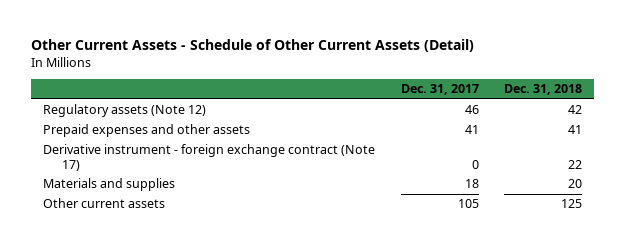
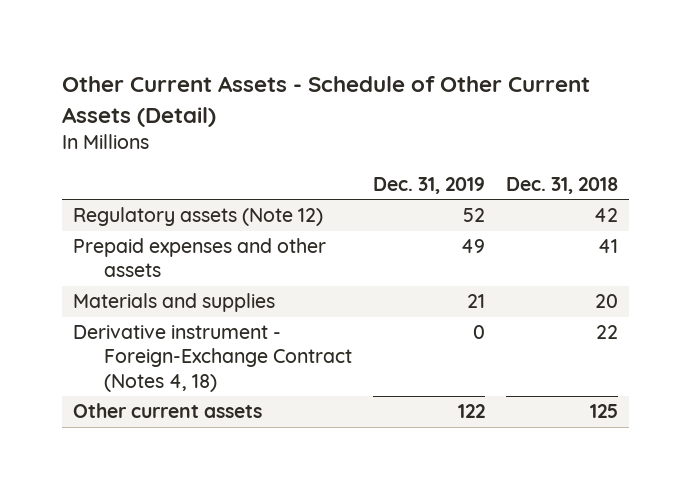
[400,84,479,96] Dec. 31, 2017 -> none
none -> [372,177,485,195] Dec. 31, 2019
[43,144,376,171] Derivative instrument - foreign exchange contract (Note 17) -> none
none -> [72,325,352,392] Derivative instrument - Foreign-Exchange Contract (Notes 4, 18)

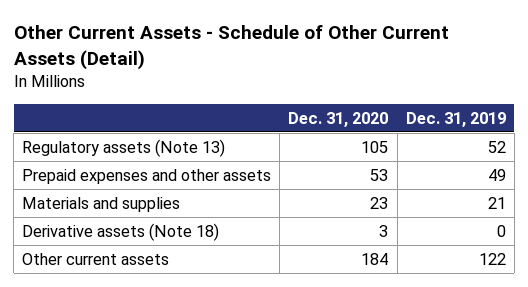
[506,177,619,195] Dec. 31, 2018 -> none
none -> [288,111,389,127] Dec. 31, 2020
[72,207,323,227] Regulatory assets (Note 12) -> [22,139,226,158] Regulatory assets (Note 13)
[72,325,352,392] Derivative instrument - Foreign-Exchange Contract (Notes 4, 18) -> [22,223,220,242] Derivative assets (Note 18)

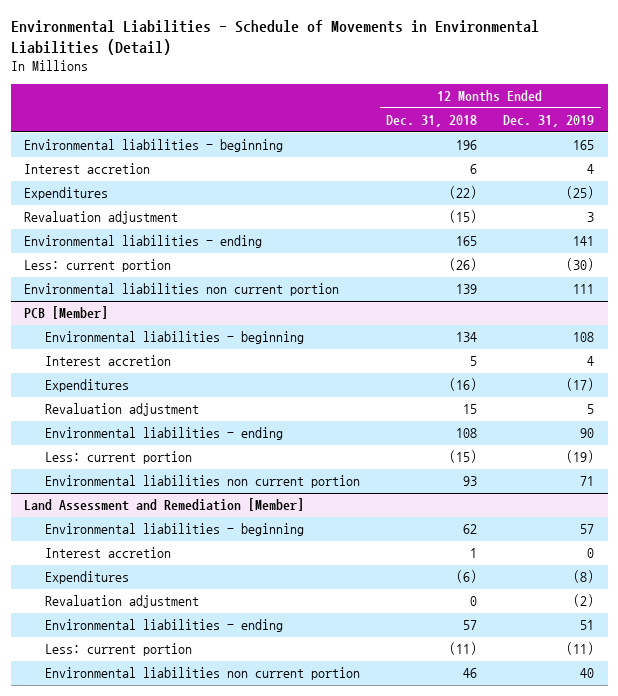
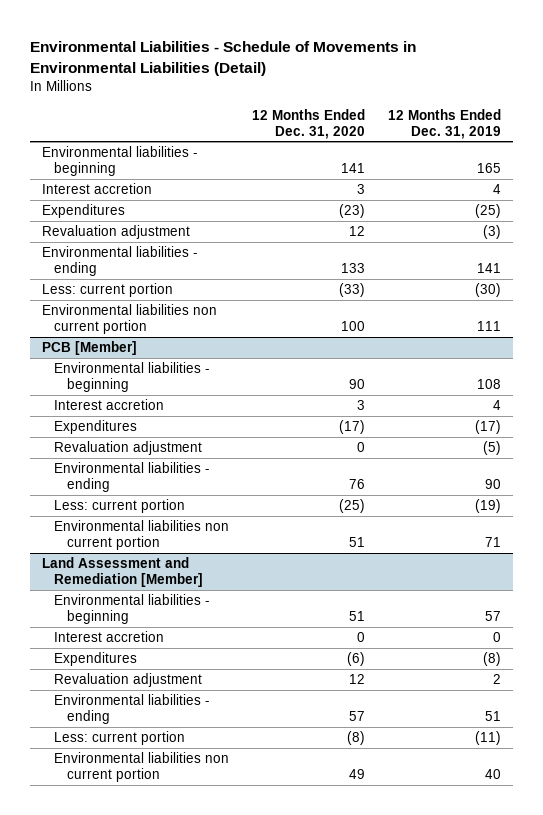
[386,115,478,128] Dec. 31, 2018 -> none
none -> [252,108,366,139] 12 Months Ended Dec. 31, 2020
[587,212,595,223] 3 -> [483,224,502,239] (3)
[587,404,595,415] 5 -> [483,440,502,455] (5)
[573,594,595,608] (2) -> [493,673,502,684] 2

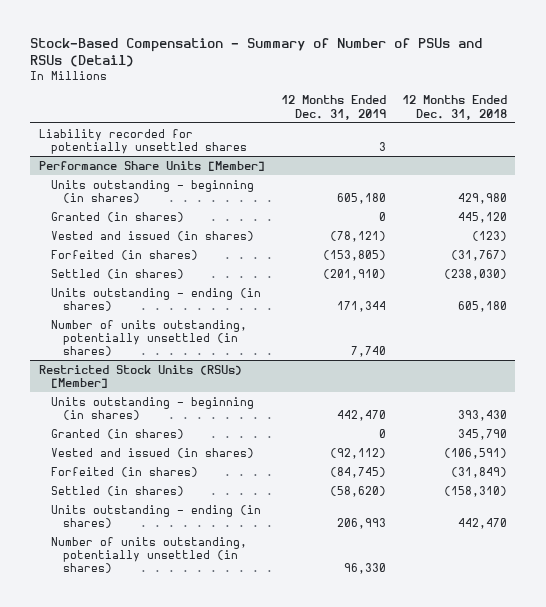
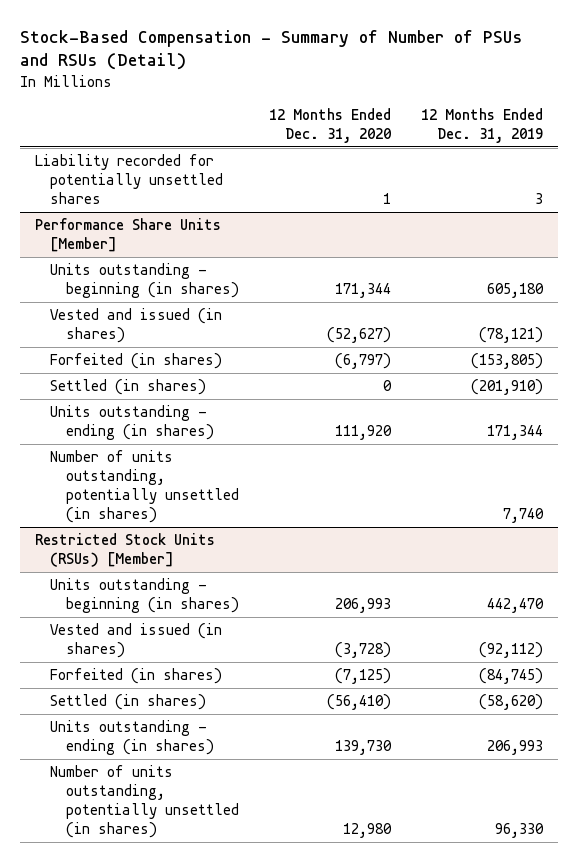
[402,95,508,120] 12 Months Ended Dec. 31, 2018 -> none
none -> [268,108,391,143] 12 Months Ended Dec. 31, 2020
[50,211,184,222] Granted (in shares) -> none
[50,428,184,439] Granted (in shares) -> none

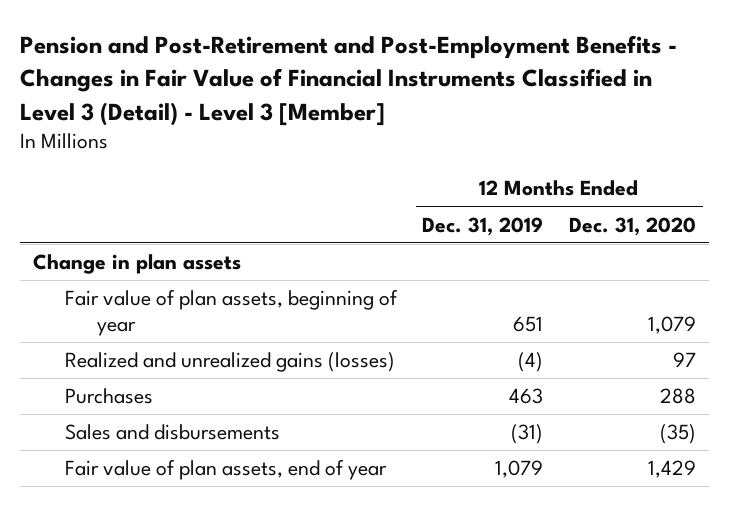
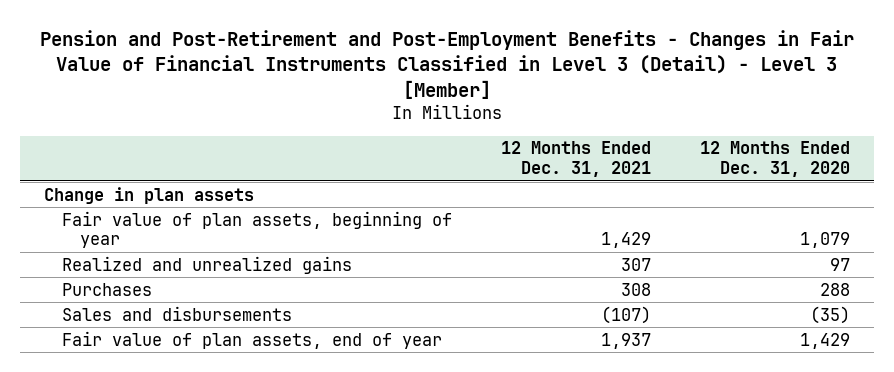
[422,216,544,236] Dec. 31, 2019 -> none
none -> [501,141,652,178] 12 Months Ended Dec. 31, 2021
[64,352,395,373] Realized and unrealized gains (losses) -> [62,255,353,274] Realized and unrealized gains

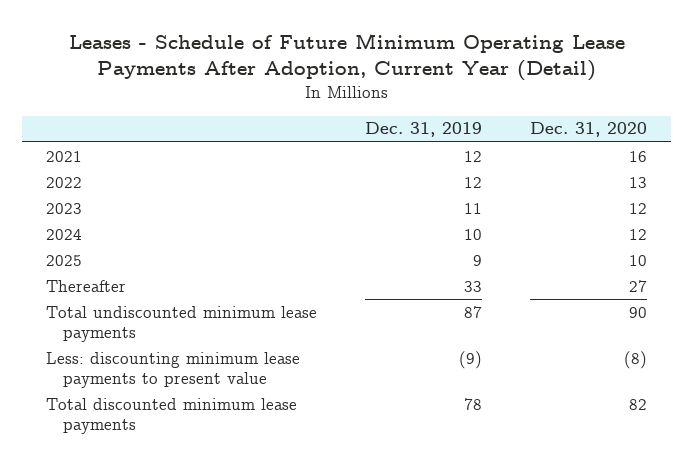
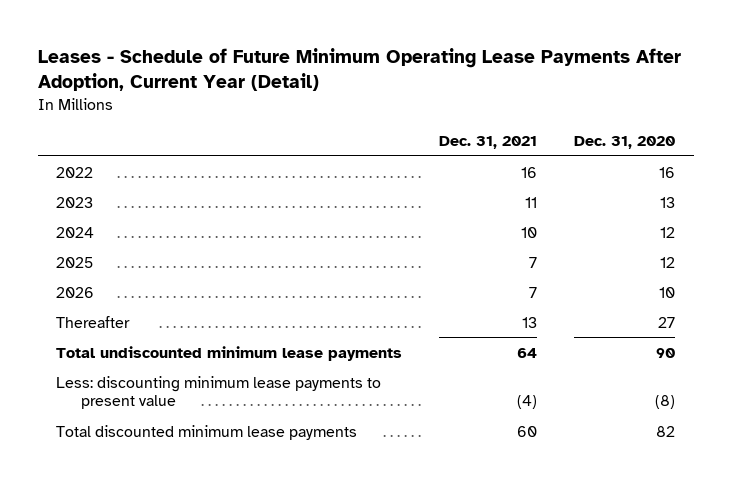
[365,122,483,138] Dec. 31, 2019 -> none
none -> [439,136,538,150] Dec. 31, 2021
[46,202,83,214] 2023 -> none
[46,150,83,162] 2021 -> [56,166,94,178] 2022
[46,176,83,188] 2022 -> [56,196,94,208] 2023
[629,254,648,266] 10 -> [660,256,676,268] 12
none -> [56,286,95,298] 2026

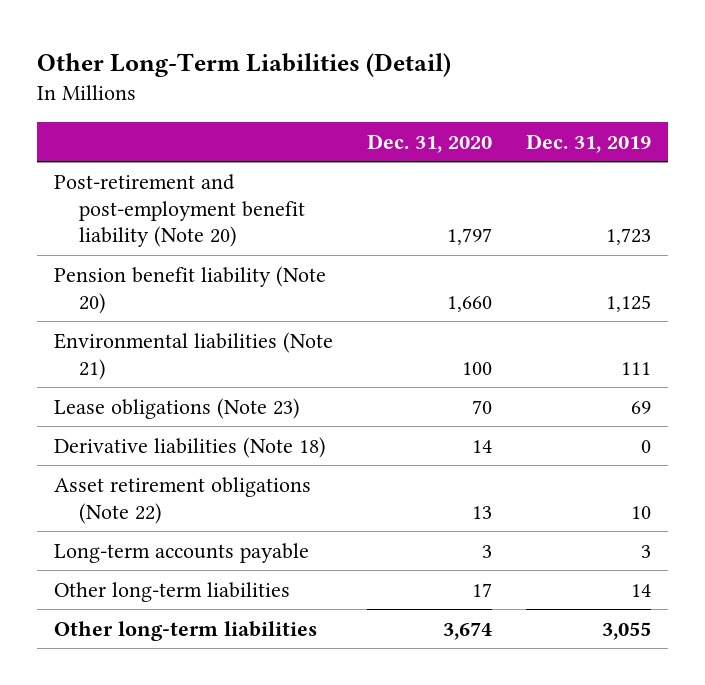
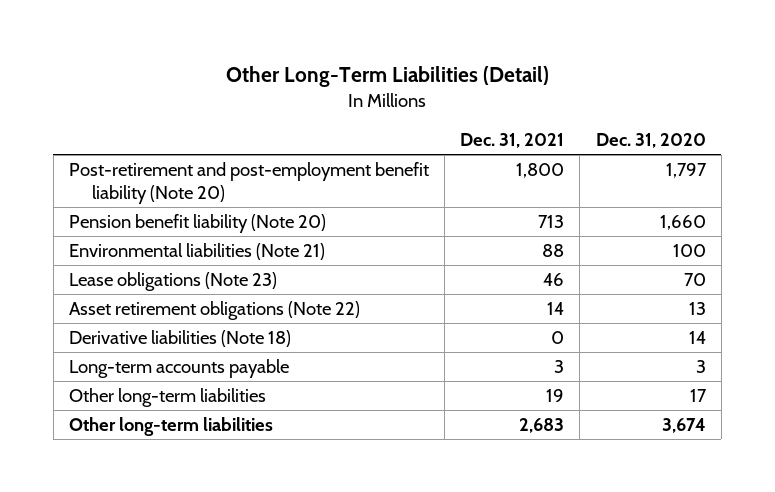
[526,133,652,153] Dec. 31, 2019 -> none
none -> [460,133,565,149] Dec. 31, 2021
[53,436,326,458] Derivative liabilities (Note 18) -> [68,329,291,347] Derivative liabilities (Note 18)

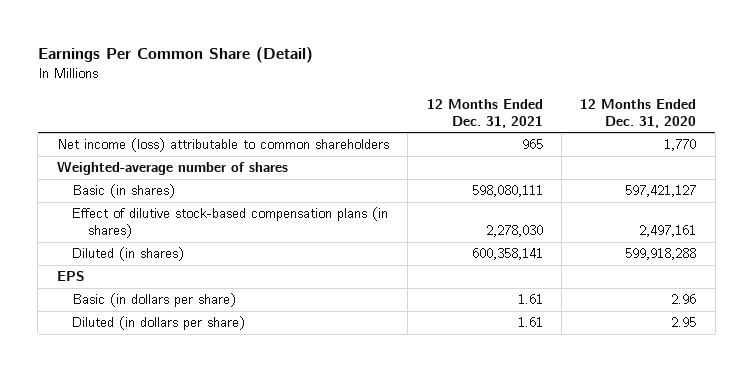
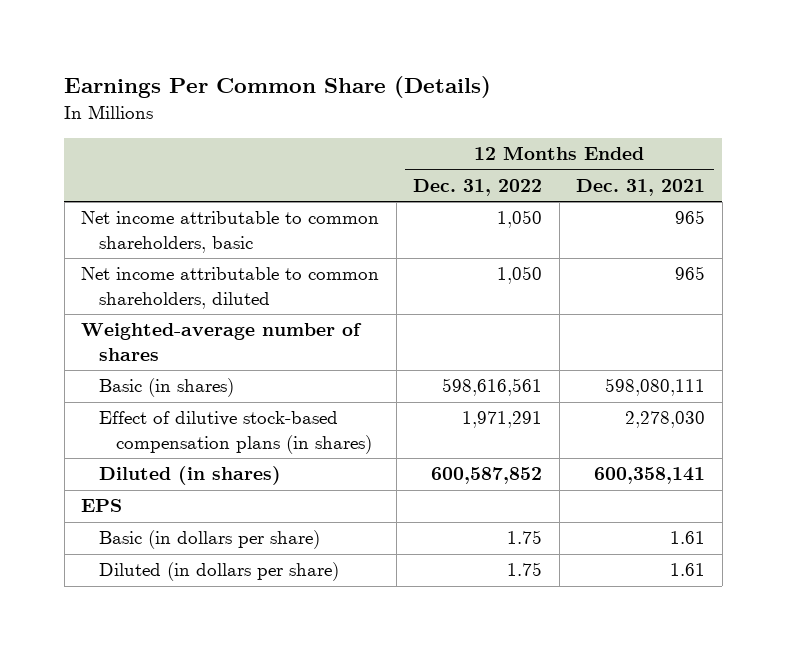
[37,47,313,64] Earnings Per Common Share (Detail) -> [64,76,492,99] Earnings Per Common Share (Details)
[580,98,697,128] 12 Months Ended Dec. 31, 2020 -> none
none -> [413,179,543,197] Dec. 31, 2022
[56,138,389,153] Net income (loss) attributable to common shareholders -> [81,211,380,253] Net income attributable to common shareholders, basic
none -> [81,267,380,309] Net income attributable to common shareholders, diluted

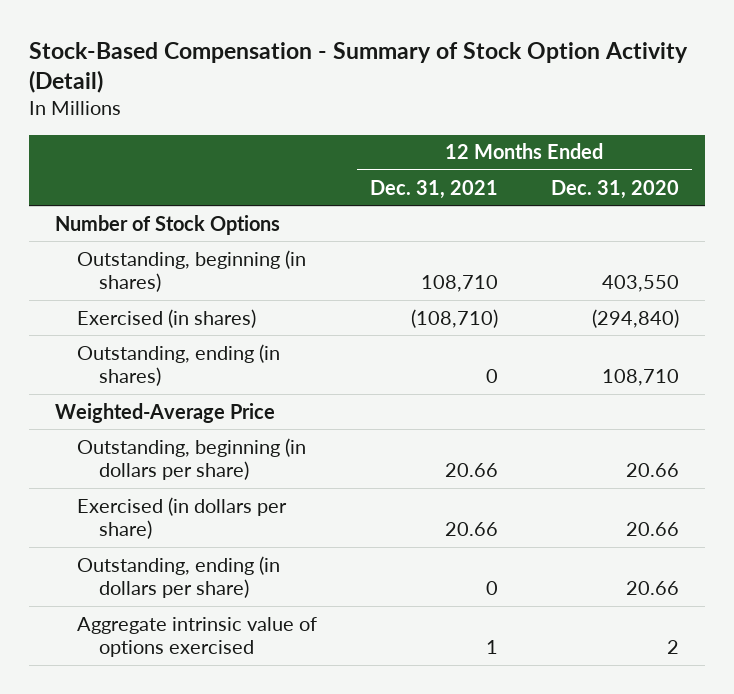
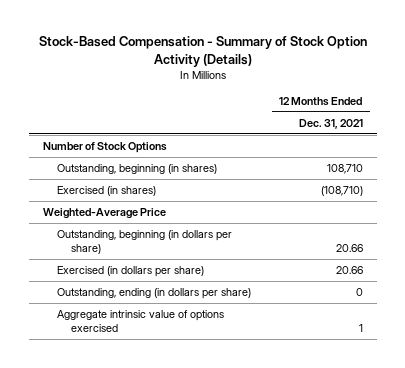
[28,41,688,94] Stock-Based Compensation - Summary of Stock Option Activity (Detail) -> [38,36,367,67] Stock-Based Compensation - Summary of Stock Option Activity (Details)
[550,179,679,199] Dec. 31, 2020 -> none
[77,343,281,387] Outstanding, ending (in shares) -> none

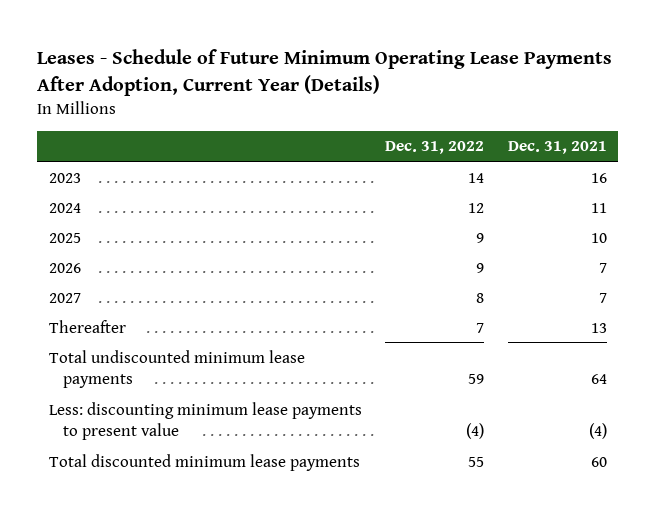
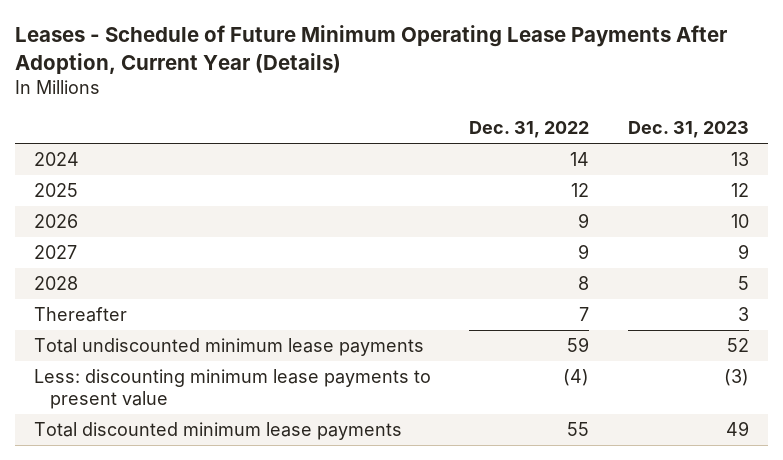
[507,141,607,155] Dec. 31, 2021 -> none
none -> [627,121,749,139] Dec. 31, 2023
[49,232,82,243] 2025 -> none
[49,172,82,183] 2023 -> [33,152,79,167] 2024
[49,202,82,213] 2024 -> [33,183,78,198] 2025
[476,292,485,303] 8 -> [578,244,590,260] 9
none -> [33,276,78,291] 2028

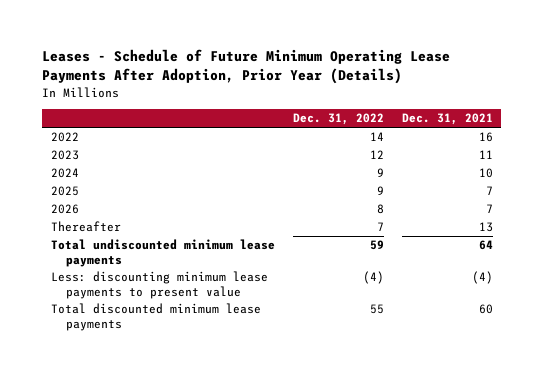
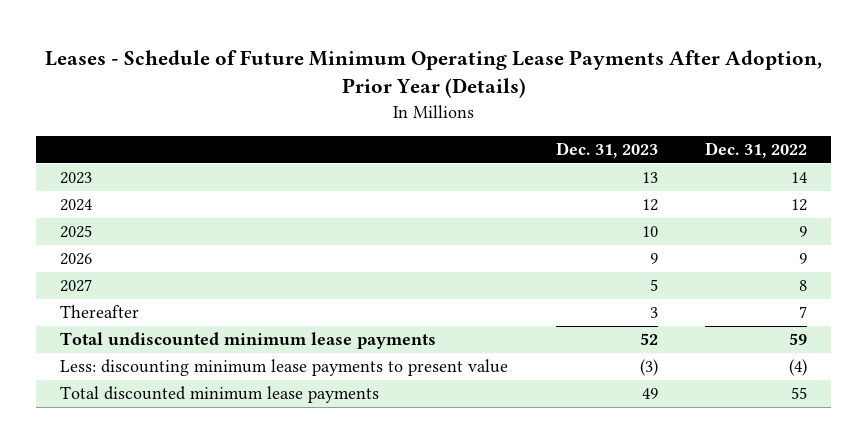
[401,113,493,126] Dec. 31, 2021 -> none
none -> [555,142,658,159] Dec. 31, 2023
[51,168,80,179] 2024 -> none
[51,132,80,143] 2022 -> [60,172,93,185] 2023
[51,150,80,161] 2023 -> [60,199,93,212] 2024
[376,204,384,215] 8 -> [799,253,808,265] 9
none -> [60,279,93,293] 2027

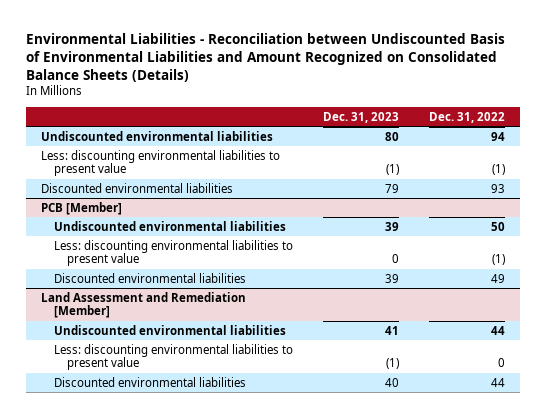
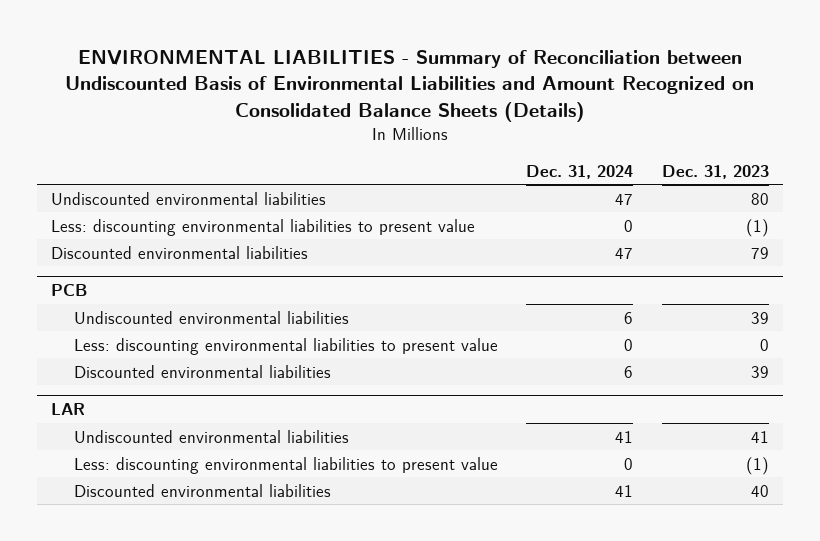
[25,32,505,82] Environmental Liabilities - Reconciliation between Undiscounted Basis of Environmental Liabilities and Amount Recognized on Consolidated Balance Sheets (Details) -> [64,49,754,122] ENVIRONMENTAL LIABILITIES - Summary of Reconciliation between Undiscounted Basis of Environmental Liabilities and Amount Recognized on Consolidated Balance Sheets (Details)
[428,111,505,123] Dec. 31, 2022 -> none
none -> [526,164,634,179] Dec. 31, 2024
[40,201,122,215] PCB [Member] -> [51,284,88,297] PCB
[40,291,246,319] Land Assessment and Remediation [Member] -> [51,403,86,416] LAR

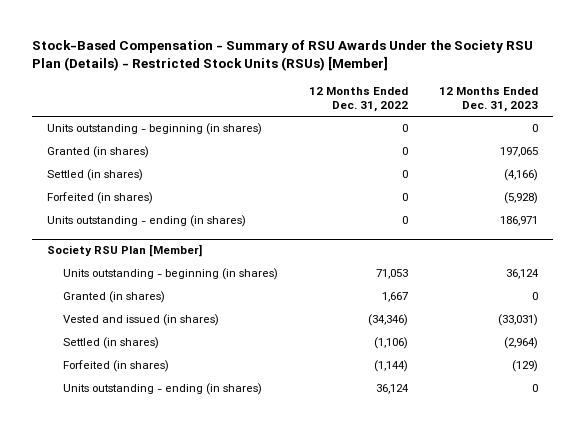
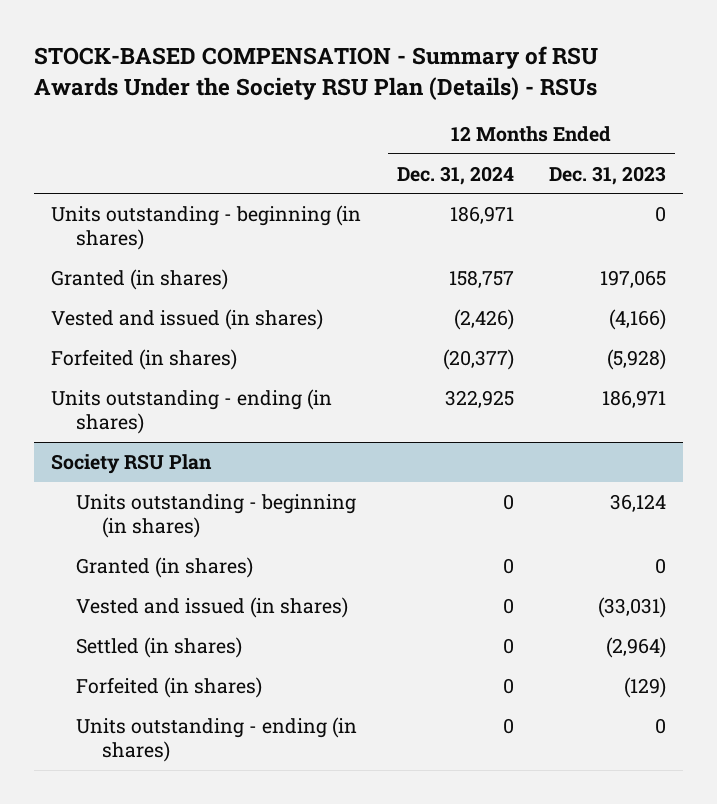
[32,39,534,71] Stock-Based Compensation - Summary of RSU Awards Under the Society RSU Plan (Details) - Restricted Stock Units (RSUs) [Member] -> [33,46,598,100] STOCK-BASED COMPENSATION - Summary of RSU Awards Under the Society RSU Plan (Details) - RSUs
[309,86,409,112] 12 Months Ended Dec. 31, 2022 -> none
none -> [396,165,514,185] Dec. 31, 2024
[47,169,144,182] Settled (in shares) -> [51,308,324,330] Vested and issued (in shares)
[47,244,203,258] Society RSU Plan [Member] -> [51,453,213,474] Society RSU Plan

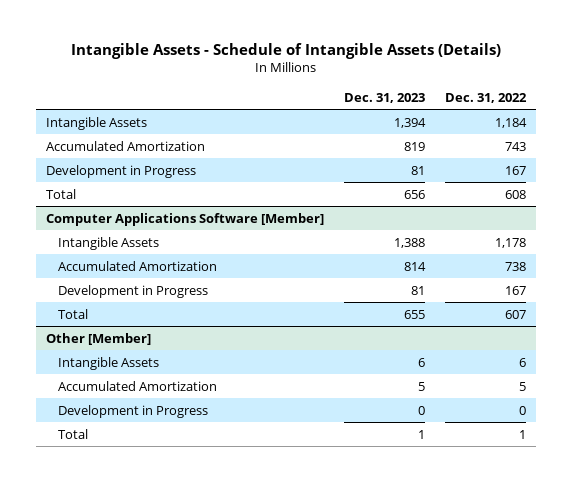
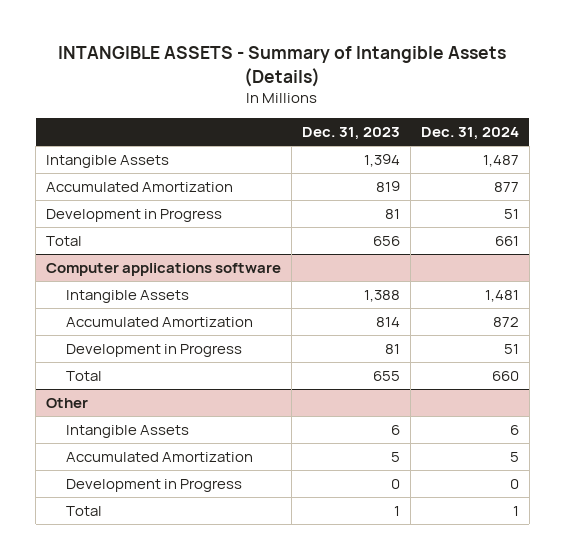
[71,43,502,60] Intangible Assets - Schedule of Intangible Assets (Details) -> [58,46,507,87] INTANGIBLE ASSETS - Summary of Intangible Assets (Details)
[445,92,528,103] Dec. 31, 2022 -> none
none -> [420,127,519,141] Dec. 31, 2024
[46,212,325,226] Computer Applications Software [Member] -> [46,263,282,277] Computer applications software
[46,332,152,345] Other [Member] -> [46,398,89,409] Other

